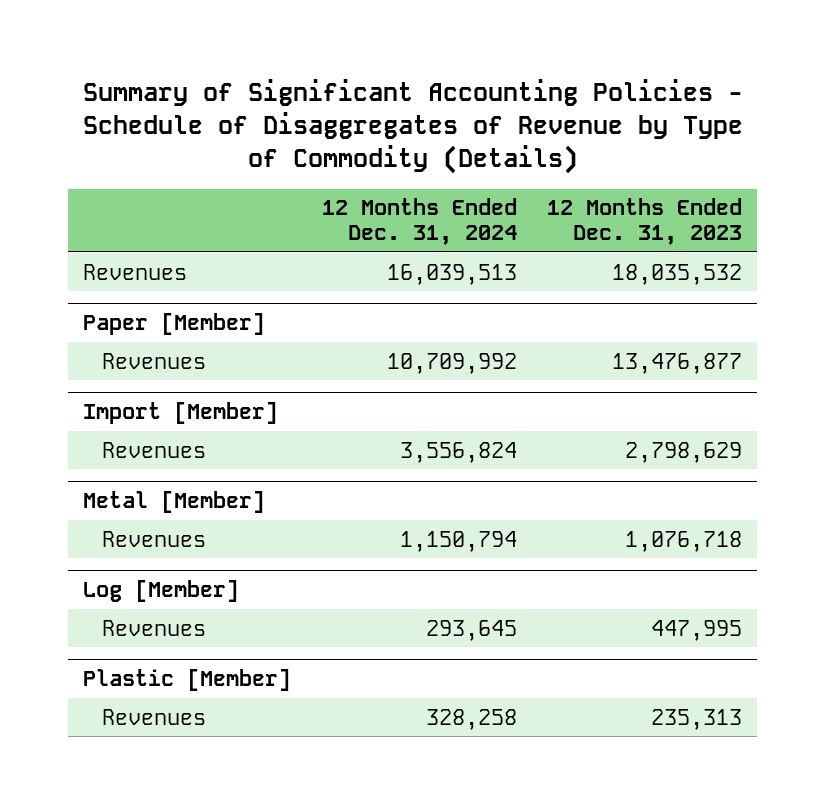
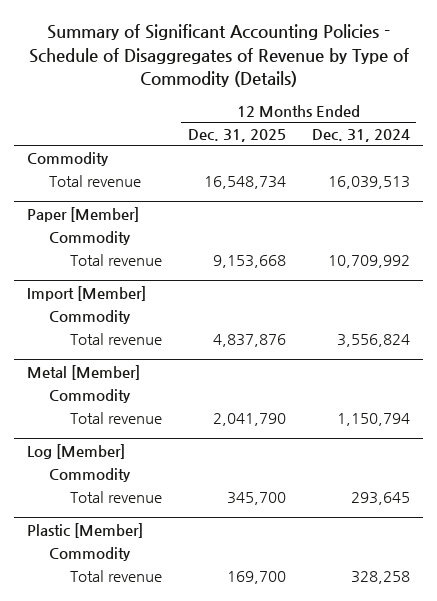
[546,198,742,246] 12 Months Ended Dec. 31, 2023 -> none
none -> [187,129,286,143] Dec. 31, 2025
none -> [27,151,110,166] Commodity
[83,263,188,280] Revenues -> [48,174,141,187] Total revenue
none -> [48,230,131,245] Commodity
[101,352,206,369] Revenues -> [69,253,162,266] Total revenue
none -> [48,309,131,324] Commodity
[101,441,206,458] Revenues -> [69,332,162,345] Total revenue
none -> [48,388,131,403] Commodity
[101,530,206,547] Revenues -> [69,411,162,424] Total revenue
none -> [48,467,131,482] Commodity
[101,619,206,636] Revenues -> [69,490,162,503] Total revenue
none -> [48,546,131,561] Commodity
[101,708,206,725] Revenues -> [69,569,162,582] Total revenue

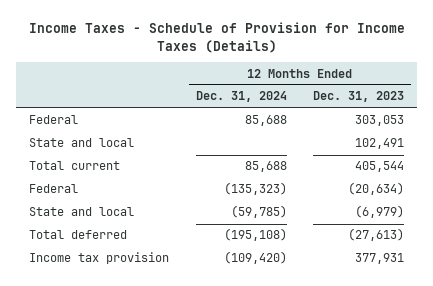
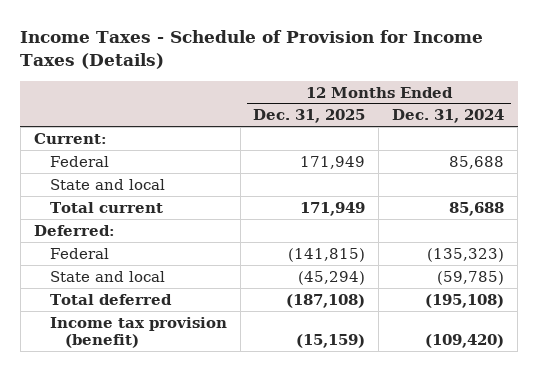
[312,91,404,103] Dec. 31, 2023 -> none
none -> [253,109,366,124] Dec. 31, 2025
none -> [33,132,107,144] Current:
none -> [33,224,115,236] Deferred:
[29,252,170,265] Income tax provision -> [49,316,227,348] Income tax provision (benefit)

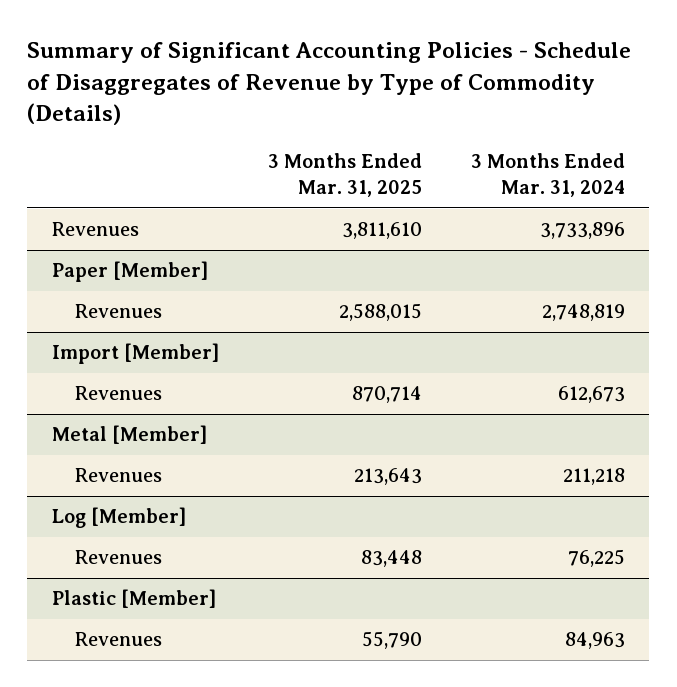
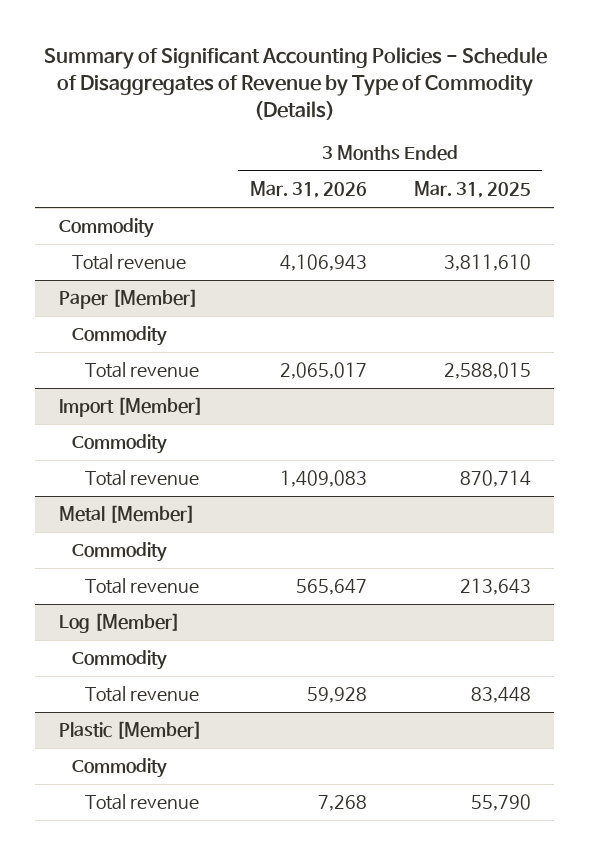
[470,153,625,198] 3 Months Ended Mar. 31, 2024 -> none
none -> [249,181,367,199] Mar. 31, 2026
none -> [58,218,154,239] Commodity
[51,222,139,237] Revenues -> [71,254,186,271] Total revenue
none -> [71,326,167,347] Commodity
[74,304,162,319] Revenues -> [84,362,199,379] Total revenue
none -> [71,434,167,455] Commodity
[74,386,162,401] Revenues -> [84,470,199,487] Total revenue
none -> [71,542,167,563] Commodity
[74,468,162,483] Revenues -> [84,578,199,595] Total revenue
none -> [71,650,167,671] Commodity
[74,550,162,565] Revenues -> [84,686,199,703] Total revenue
none -> [71,758,167,779] Commodity
[74,632,162,647] Revenues -> [84,794,199,811] Total revenue

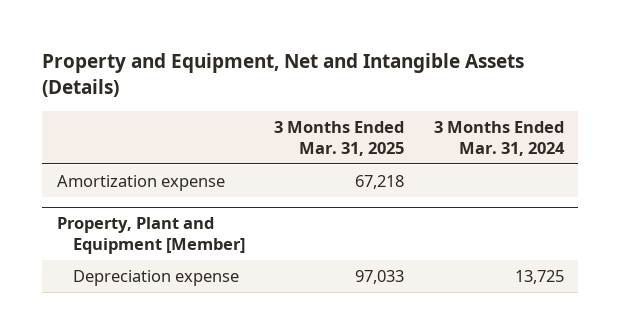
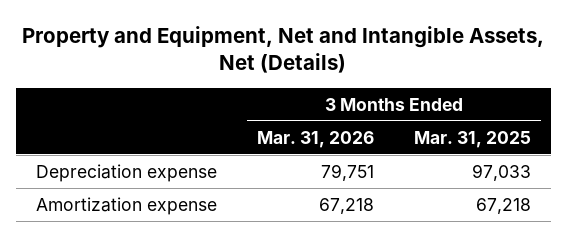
[42,53,525,98] Property and Equipment, Net and Intangible Assets (Details) -> [22,26,545,74] Property and Equipment, Net and Intangible Assets, Net (Details)
[433,120,565,156] 3 Months Ended Mar. 31, 2024 -> none
none -> [256,130,374,148] Mar. 31, 2026
[57,217,245,255] Property, Plant and Equipment [Member] -> none
[57,174,226,191] Amortization expense -> [35,196,217,215] Amortization expense

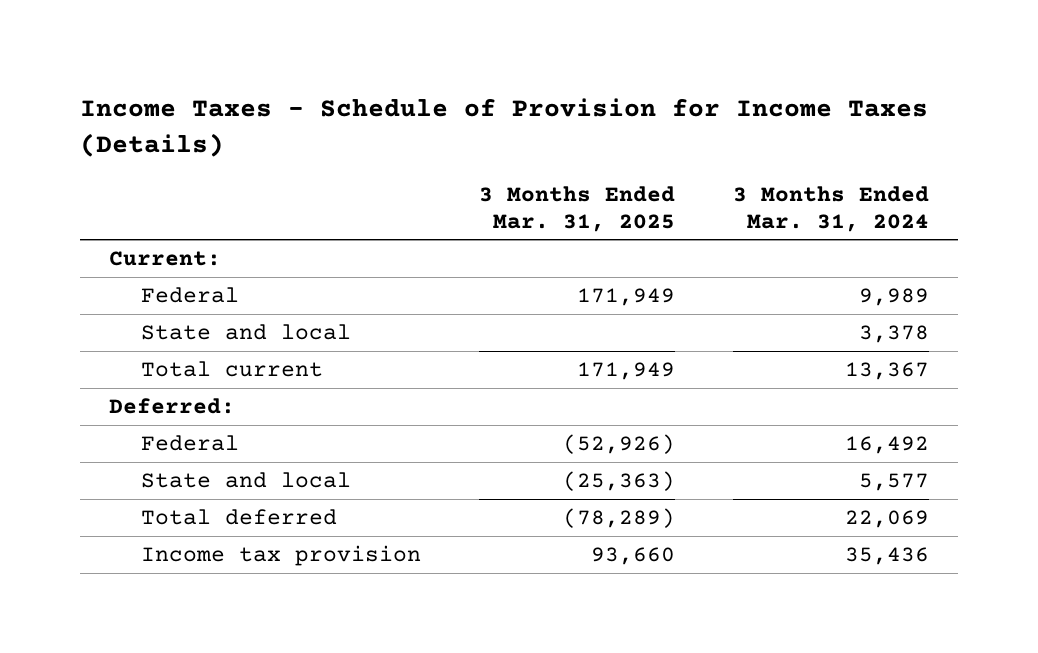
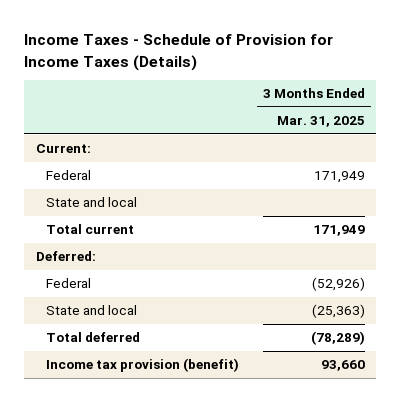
[733,185,930,232] 3 Months Ended Mar. 31, 2024 -> none
[140,545,421,567] Income tax provision -> [46,358,240,373] Income tax provision (benefit)

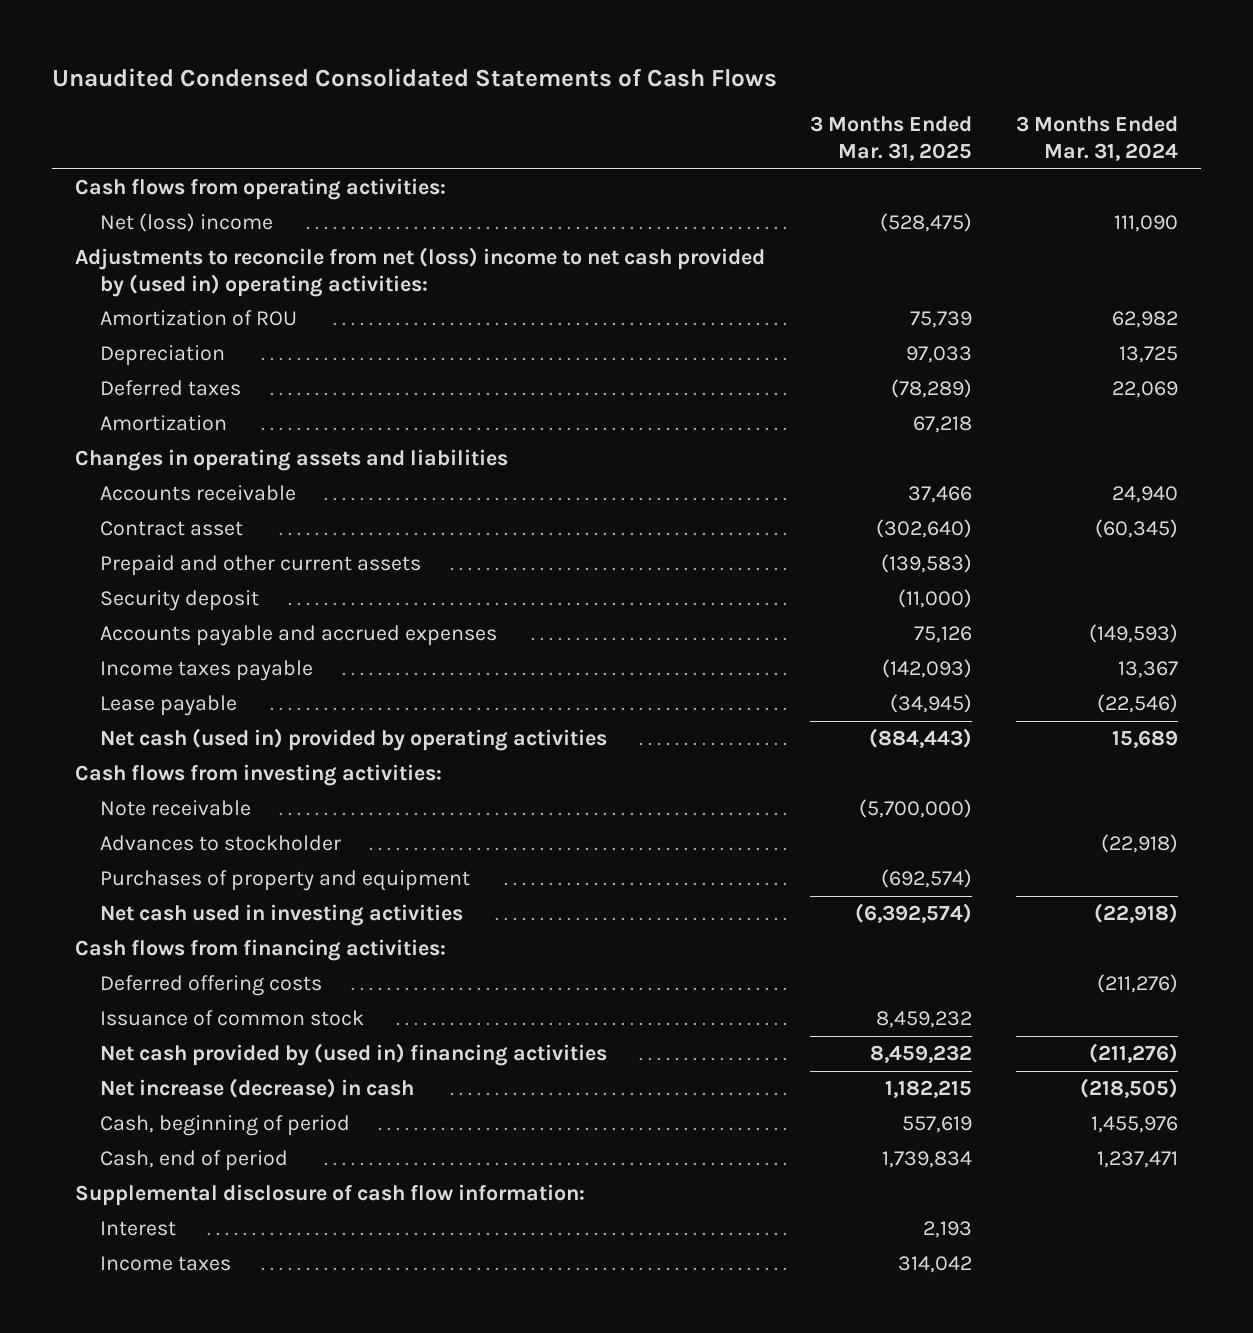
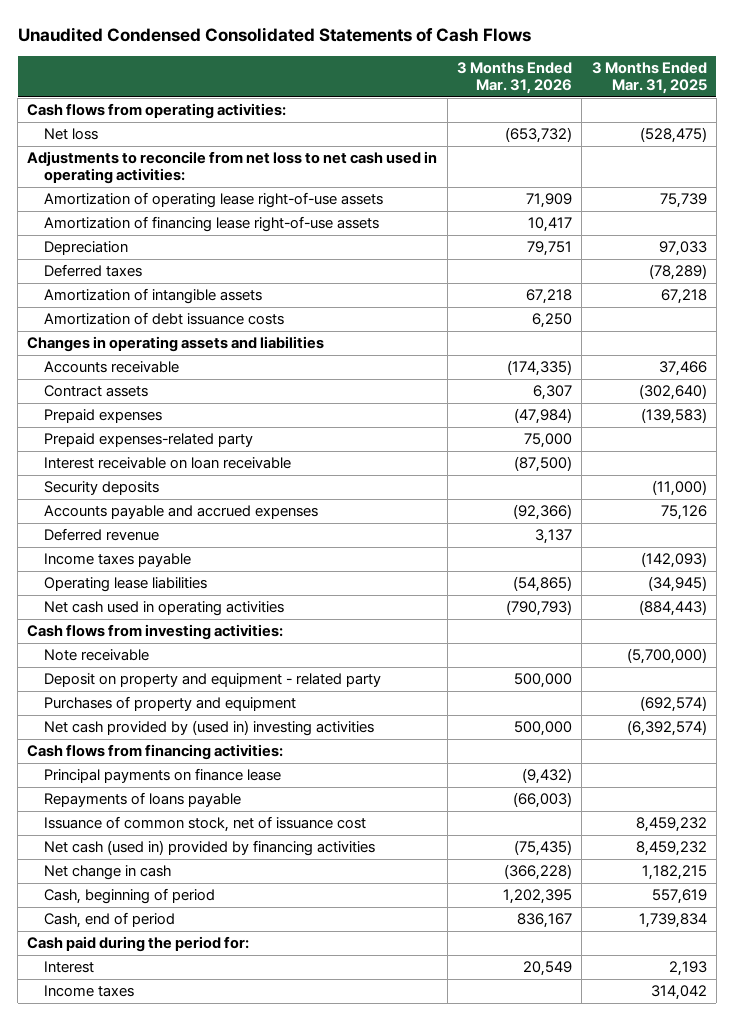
[1016,116,1179,161] 3 Months Ended Mar. 31, 2024 -> none
none -> [456,62,572,95] 3 Months Ended Mar. 31, 2026
[100,213,274,233] Net (loss) income -> [44,128,99,141] Net loss
[74,247,765,297] Adjustments to reconcile from net (loss) income to net cash provided by (used in) operating activities: -> [27,151,438,185] Adjustments to reconcile from net loss to net cash used in operating activities:
[100,310,298,327] Amortization of ROU -> [44,192,384,209] Amortization of operating lease right-of-use assets
none -> [44,216,380,233] Amortization of financing lease right-of-use assets
[100,415,228,432] Amortization -> [44,288,263,305] Amortization of intangible assets
none -> [44,312,285,326] Amortization of debt issuance costs
[100,521,244,537] Contract asset -> [44,385,149,398] Contract assets
[100,555,422,577] Prepaid and other current assets -> [44,409,163,424] Prepaid expenses
none -> [44,433,254,448] Prepaid expenses-related party
none -> [44,457,292,470] Interest receivable on loan receivable
[100,590,260,612] Security deposit -> [44,481,160,496] Security deposits
none -> [44,528,160,542] Deferred revenue
[100,695,238,717] Lease payable -> [44,577,208,593] Operating lease liabilities
[100,728,608,752] Net cash (used in) provided by operating activities -> [44,601,285,617] Net cash used in operating activities
[100,835,342,852] Advances to stockholder -> none
none -> [44,673,382,688] Deposit on property and equipment - related party
[100,904,464,927] Net cash used in investing activities -> [44,720,375,737] Net cash provided by (used in) investing activities
[100,975,323,997] Deferred offering costs -> none
none -> [44,768,282,784] Principal payments on finance lease
none -> [44,792,242,808] Repayments of loans payable
[100,1010,365,1027] Issuance of common stock -> [44,816,367,833] Issuance of common stock, net of issuance cost
[100,1043,608,1067] Net cash provided by (used in) financing activities -> [44,840,376,857] Net cash (used in) provided by financing activities
[100,1078,415,1099] Net increase (decrease) in cash -> [44,865,172,881] Net change in cash
[74,1184,585,1207] Supplemental disclosure of cash flow information: -> [27,936,250,953] Cash paid during the period for:

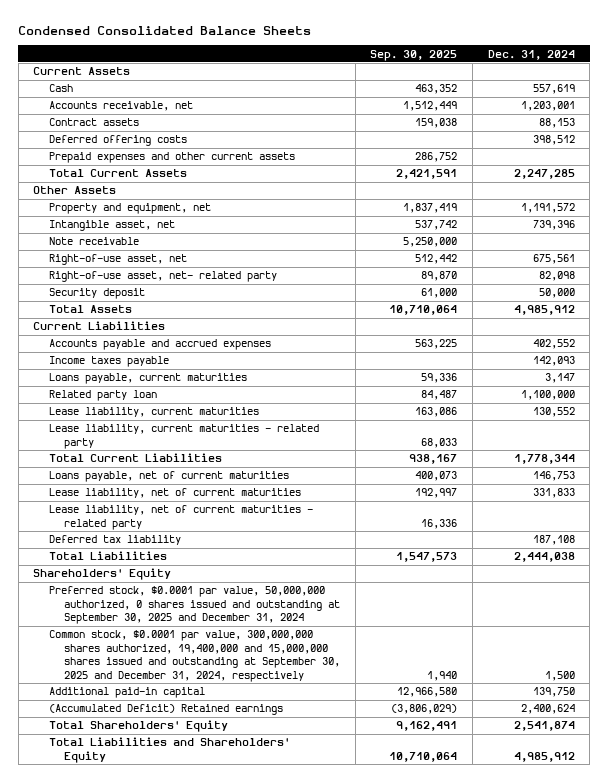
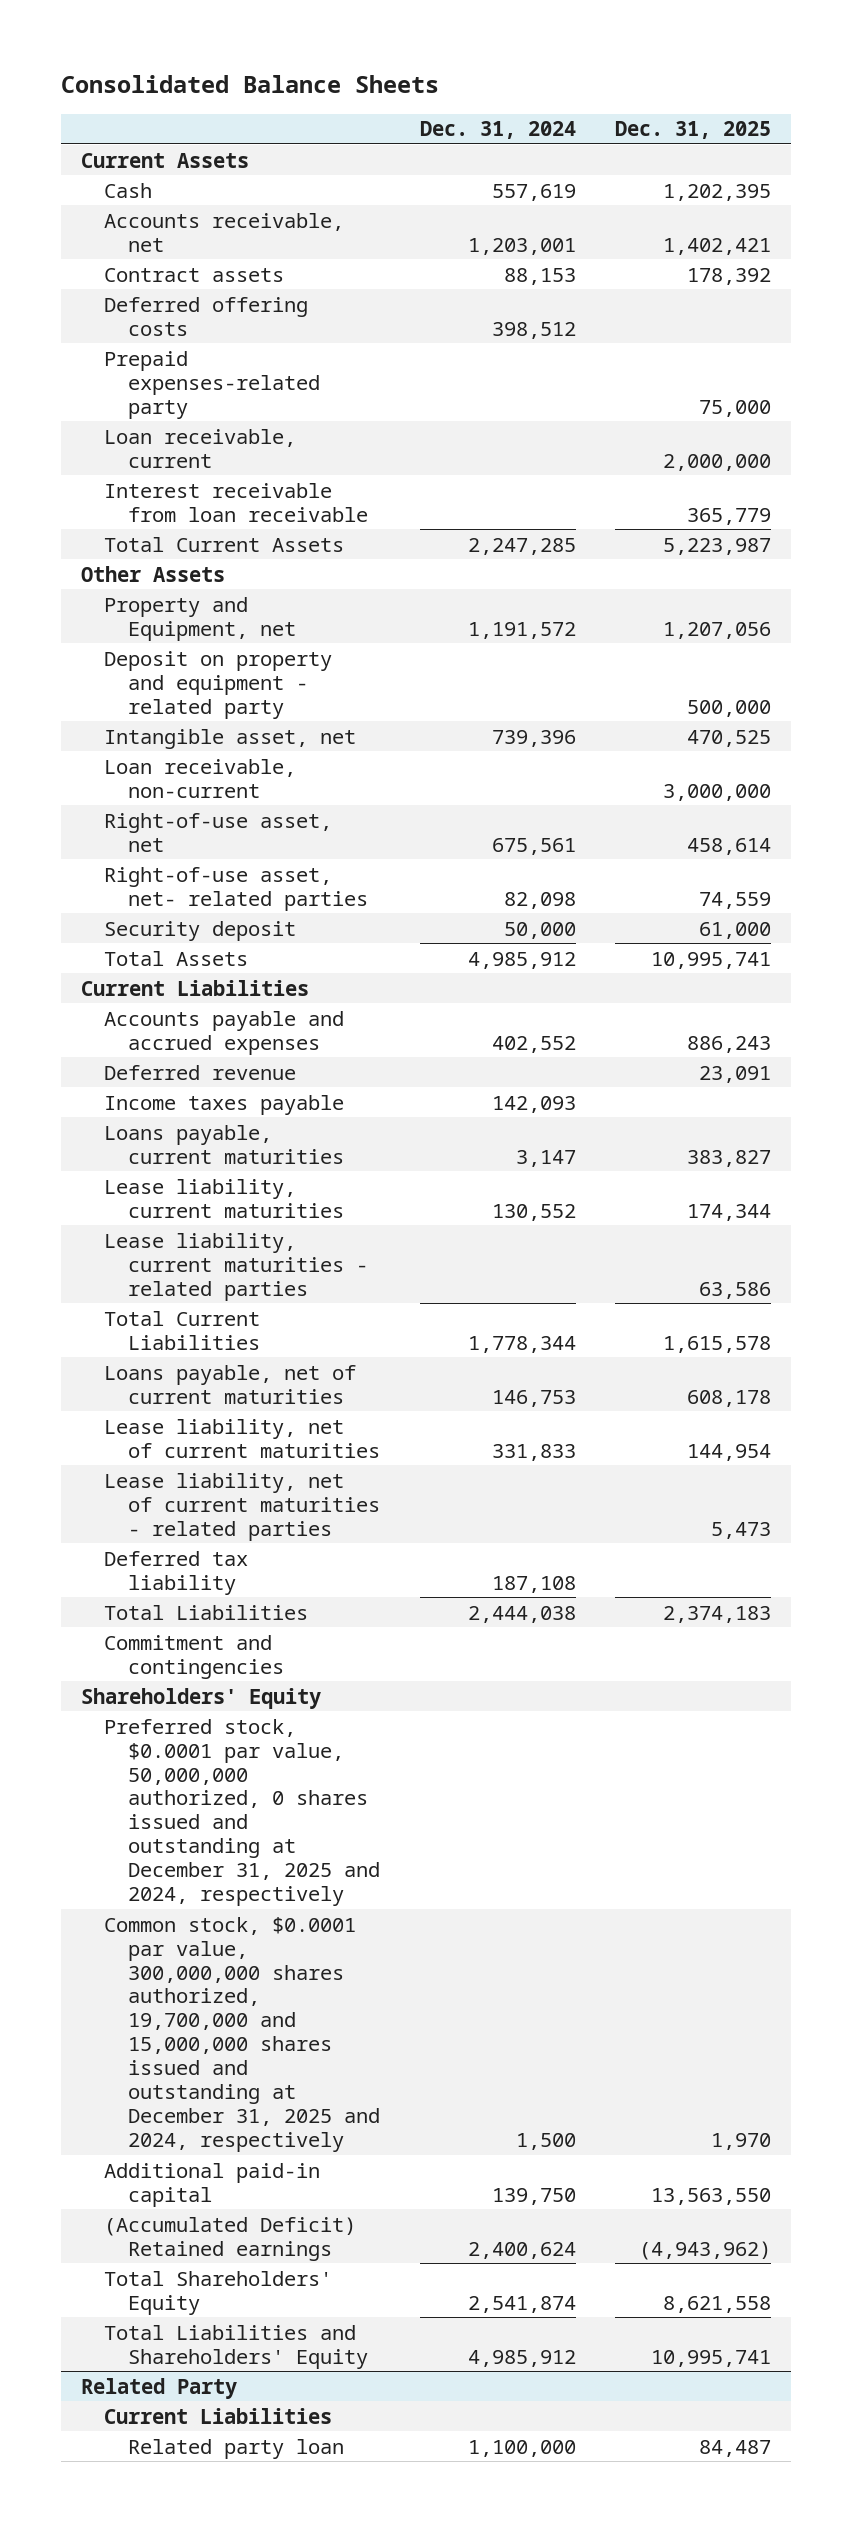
[18,25,312,35] Condensed Consolidated Balance Sheets -> [60,75,439,94] Consolidated Balance Sheets
[370,49,458,61] Sep. 30, 2025 -> none
none -> [615,121,772,140] Dec. 31, 2025
[48,152,295,164] Prepaid expenses and other current assets -> [104,350,321,419] Prepaid expenses-related party
none -> [104,428,297,468] Loan receivable, current
none -> [104,482,369,522] Interest receivable from loan receivable
[48,203,211,215] Property and equipment, net -> [104,596,297,641] Property and Equipment, net
none -> [104,650,333,719] Deposit on property and equipment - related party
[48,237,139,246] Note receivable -> [104,758,297,798] Loan receivable, non-current
[48,271,277,283] Right-of-use asset, net- related party -> [104,866,369,911] Right-of-use asset, net- related parties
none -> [104,1064,297,1080] Deferred revenue
[48,390,157,402] Related party loan -> none
[48,424,319,449] Lease liability, current maturities - related party -> [104,1232,369,1301] Lease liability, current maturities - related parties
[48,505,313,530] Lease liability, net of current maturities - related party -> [104,1472,381,1541] Lease liability, net of current maturities - related parties
none -> [104,1634,285,1679] Commitment and contingencies
[48,586,341,625] Preferred stock, $0.0001 par value, 50,000,000 authorized, 0 shares issued and outstanding at September 30, 2025 and December 31, 2024 -> [104,1718,381,1907] Preferred stock, $0.0001 par value, 50,000,000 authorized, 0 shares issued and outstanding at December 31, 2025 and 2024, respectively
[48,630,341,682] Common stock, $0.0001 par value, 300,000,000 shares authorized, 19,400,000 and 15,000,000 shares issued and outstanding at September 30, 2025 and December 31, 2024, respectively -> [104,1916,381,2153] Common stock, $0.0001 par value, 300,000,000 shares authorized, 19,700,000 and 15,000,000 shares issued and outstanding at December 31, 2025 and 2024, respectively
none -> [80,2377,237,2399] Related Party
none -> [104,2407,333,2424] Current Liabilities
none -> [128,2438,345,2459] Related party loan

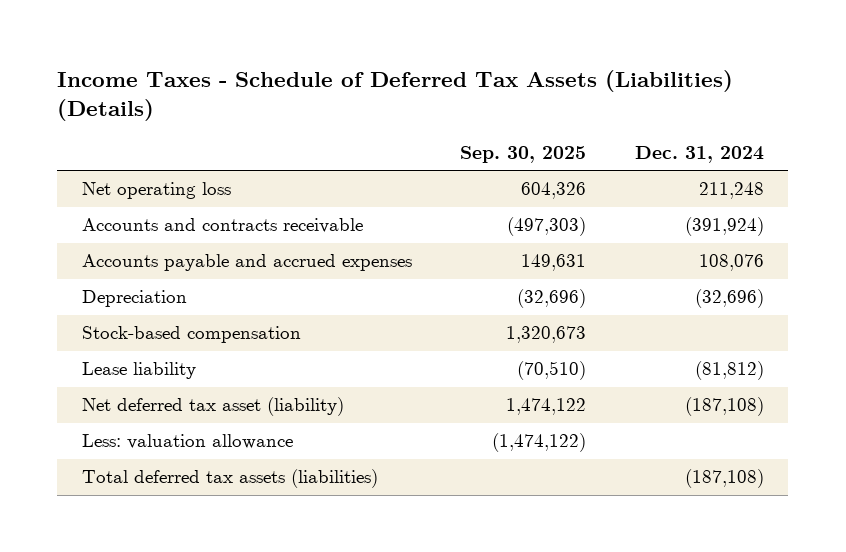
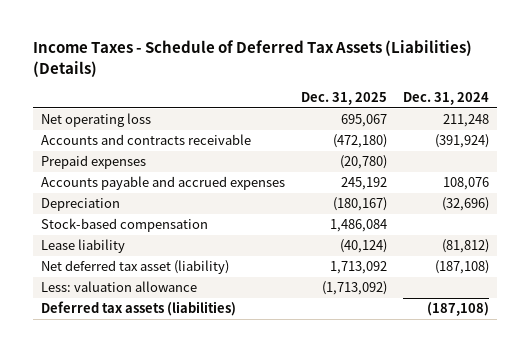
[460,146,587,164] Sep. 30, 2025 -> none
none -> [301,91,388,105] Dec. 31, 2025
none -> [41,155,147,170] Prepaid expenses
[81,469,378,489] Total deferred tax assets (liabilities) -> [41,301,237,317] Deferred tax assets (liabilities)

